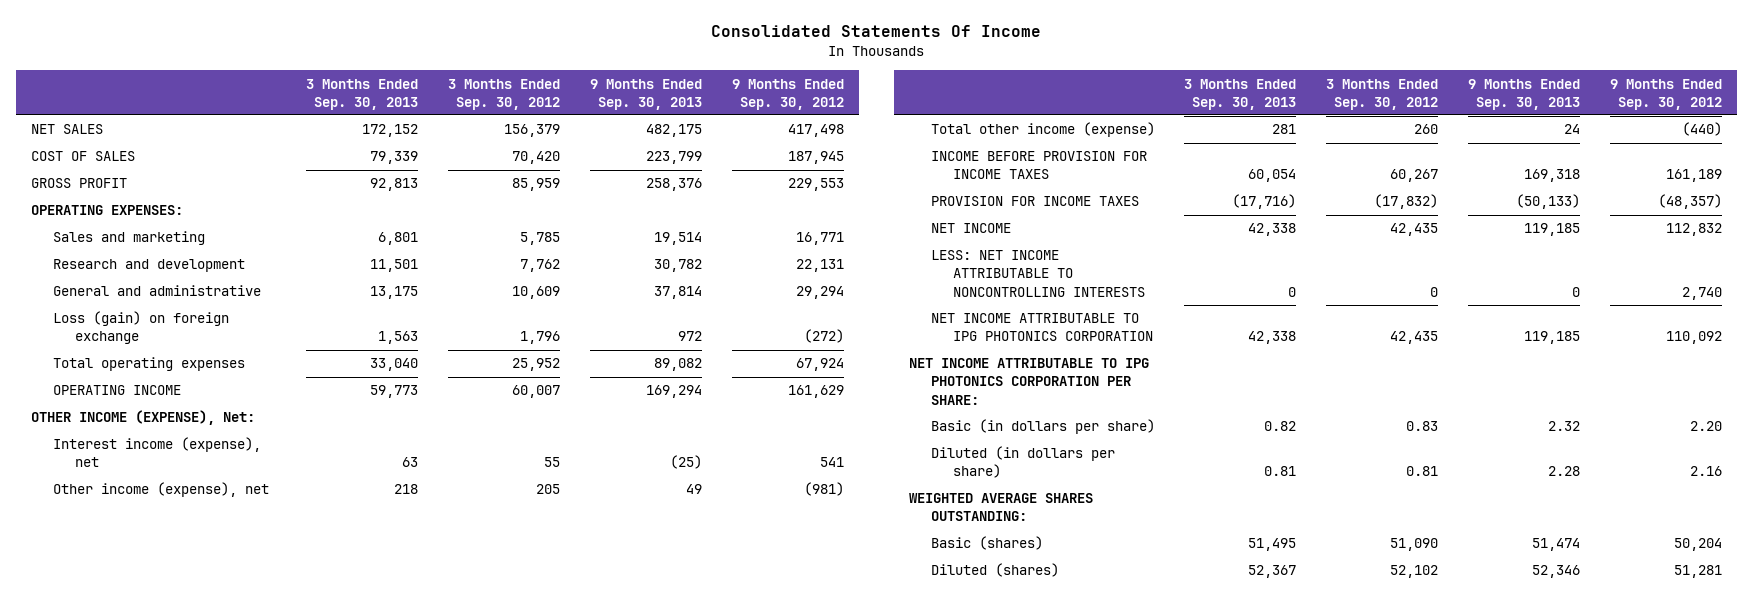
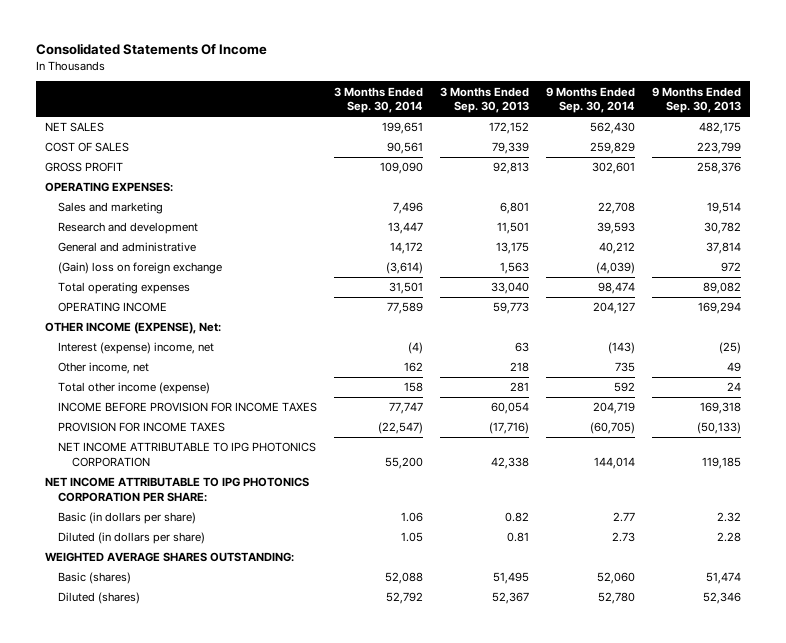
[448,78,561,110] 3 Months Ended Sep. 30, 2012 -> none
[731,78,844,110] 9 Months Ended Sep. 30, 2012 -> none
none -> [334,86,424,114] 3 Months Ended Sep. 30, 2014
none -> [546,86,636,114] 9 Months Ended Sep. 30, 2014
[52,311,229,345] Loss (gain) on foreign exchange -> [58,262,223,275] (Gain) loss on foreign exchange
[52,437,261,468] Interest income (expense), net -> [58,342,215,355] Interest (expense) income, net
[52,482,269,498] Other income (expense), net -> [58,362,150,375] Other income, net
[930,223,1011,234] NET INCOME -> none
[930,250,1145,297] LESS: NET INCOME ATTRIBUTABLE TO NONCONTROLLING INTERESTS -> none

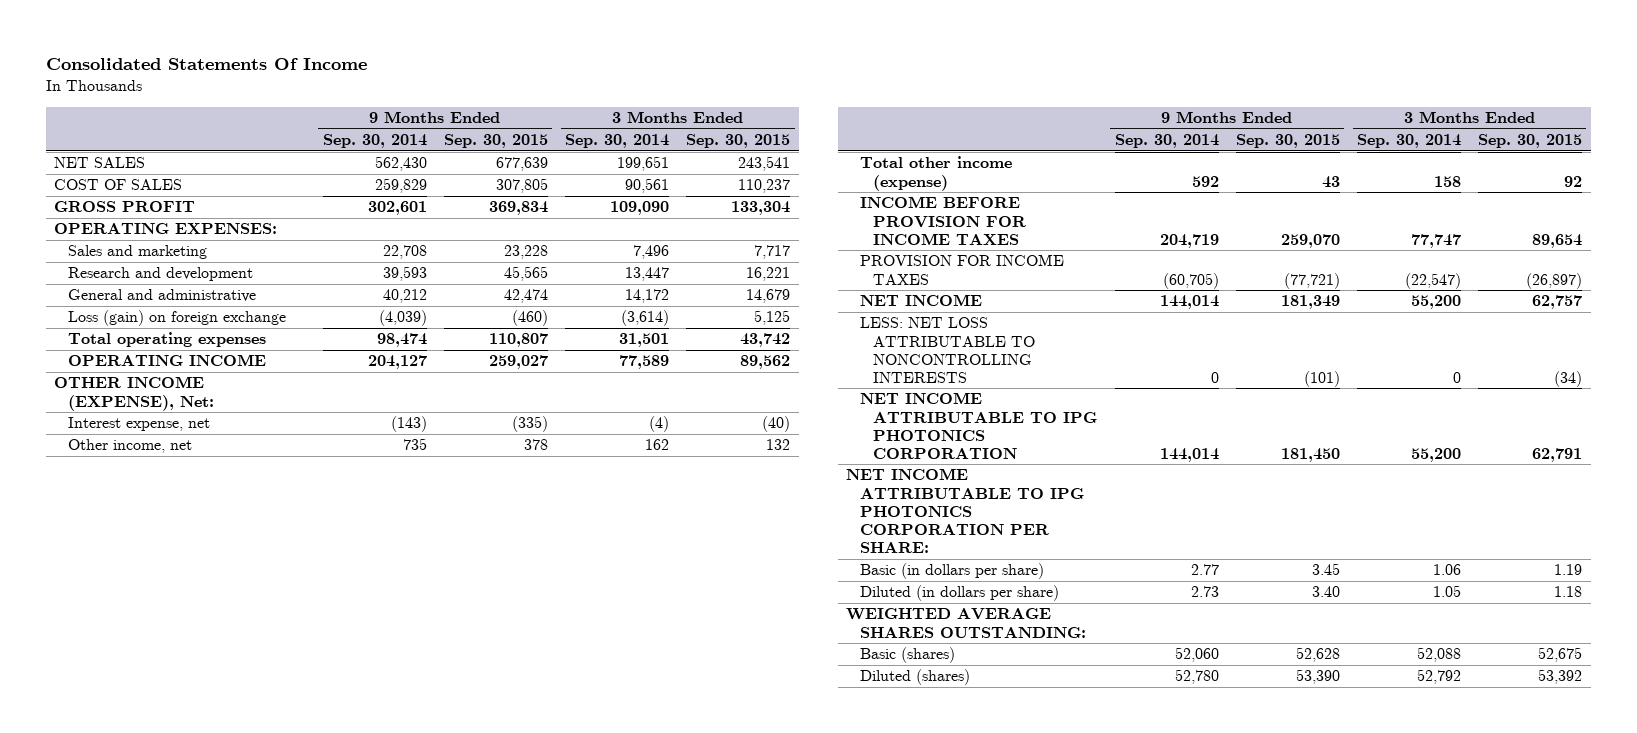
[440,86,530,114] 3 Months Ended Sep. 30, 2013 -> none
[652,86,742,114] 9 Months Ended Sep. 30, 2013 -> none
none -> [443,134,548,149] Sep. 30, 2015
none -> [686,134,791,149] Sep. 30, 2015
[58,262,223,275] (Gain) loss on foreign exchange -> [67,310,286,327] Loss (gain) on foreign exchange
[58,342,215,355] Interest (expense) income, net -> [67,417,210,432] Interest expense, net
none -> [859,294,982,307] NET INCOME
none -> [859,317,1036,383] LESS: NET LOSS ATTRIBUTABLE TO NONCONTROLLING INTERESTS

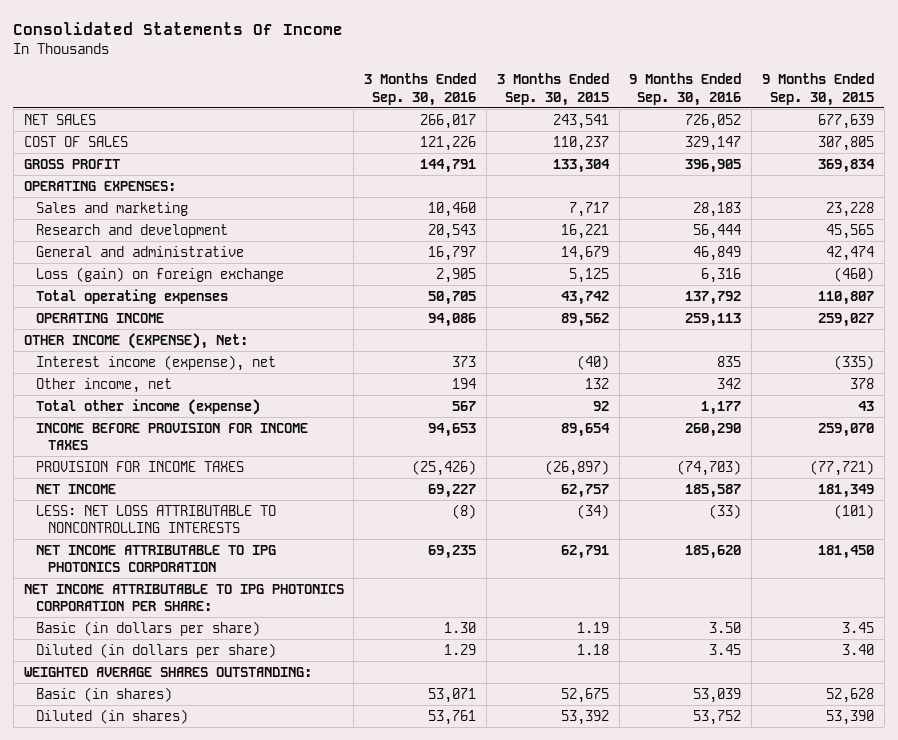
[322,134,427,149] Sep. 30, 2014 -> none
[565,134,670,149] Sep. 30, 2014 -> none
none -> [364,73,477,106] 3 Months Ended Sep. 30, 2016
none -> [629,73,742,106] 9 Months Ended Sep. 30, 2016
[67,417,210,432] Interest expense, net -> [35,354,276,371] Interest income (expense), net
[859,647,955,664] Basic (shares) -> [35,686,172,702] Basic (in shares)
[859,669,970,686] Diluted (shares) -> [35,708,188,724] Diluted (in shares)

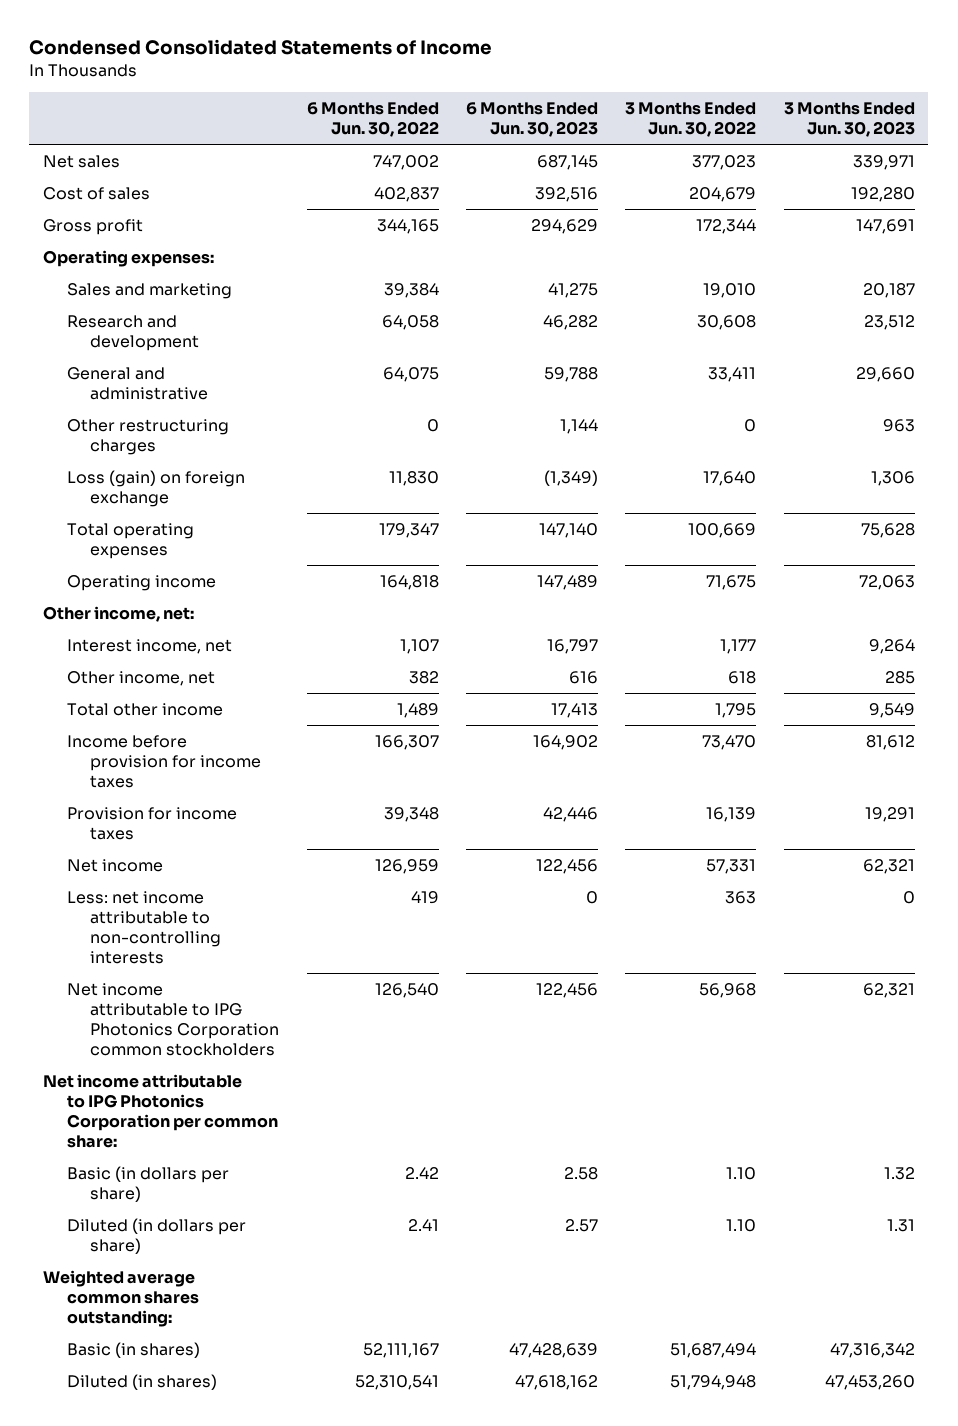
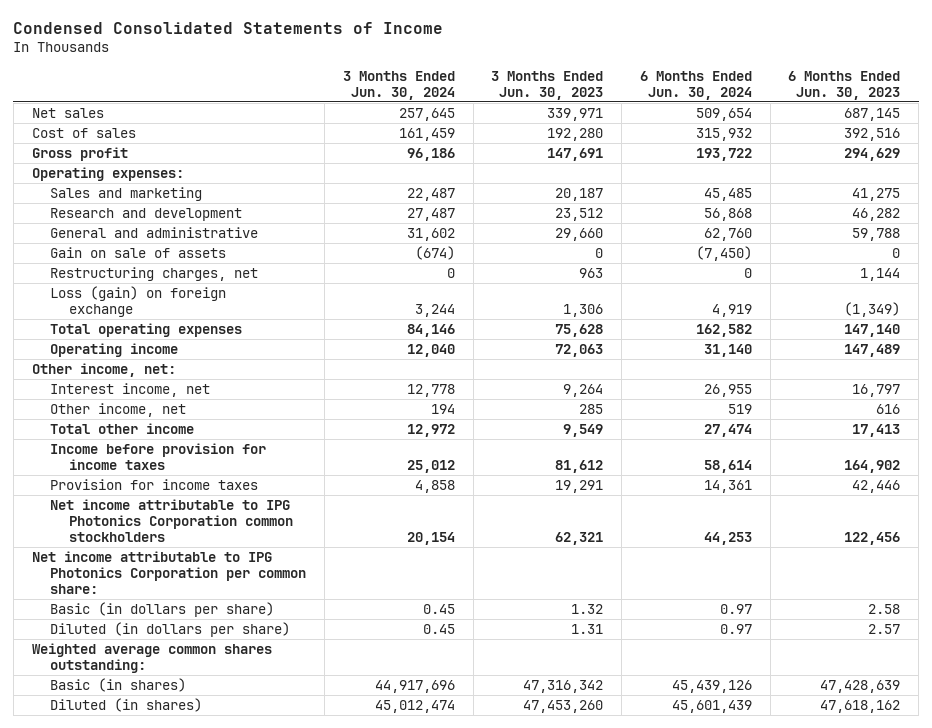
[306,102,439,138] 6 Months Ended Jun. 30, 2022 -> none
[625,102,757,138] 3 Months Ended Jun. 30, 2022 -> none
none -> [342,70,455,100] 3 Months Ended Jun. 30, 2024
none -> [639,70,752,100] 6 Months Ended Jun. 30, 2024
none -> [50,246,227,258] Gain on sale of assets
[66,418,229,456] Other restructuring charges -> [50,266,259,281] Restructuring charges, net
[66,858,163,872] Net income -> none
[66,890,222,965] Less: net income attributable to non-controlling interests -> none

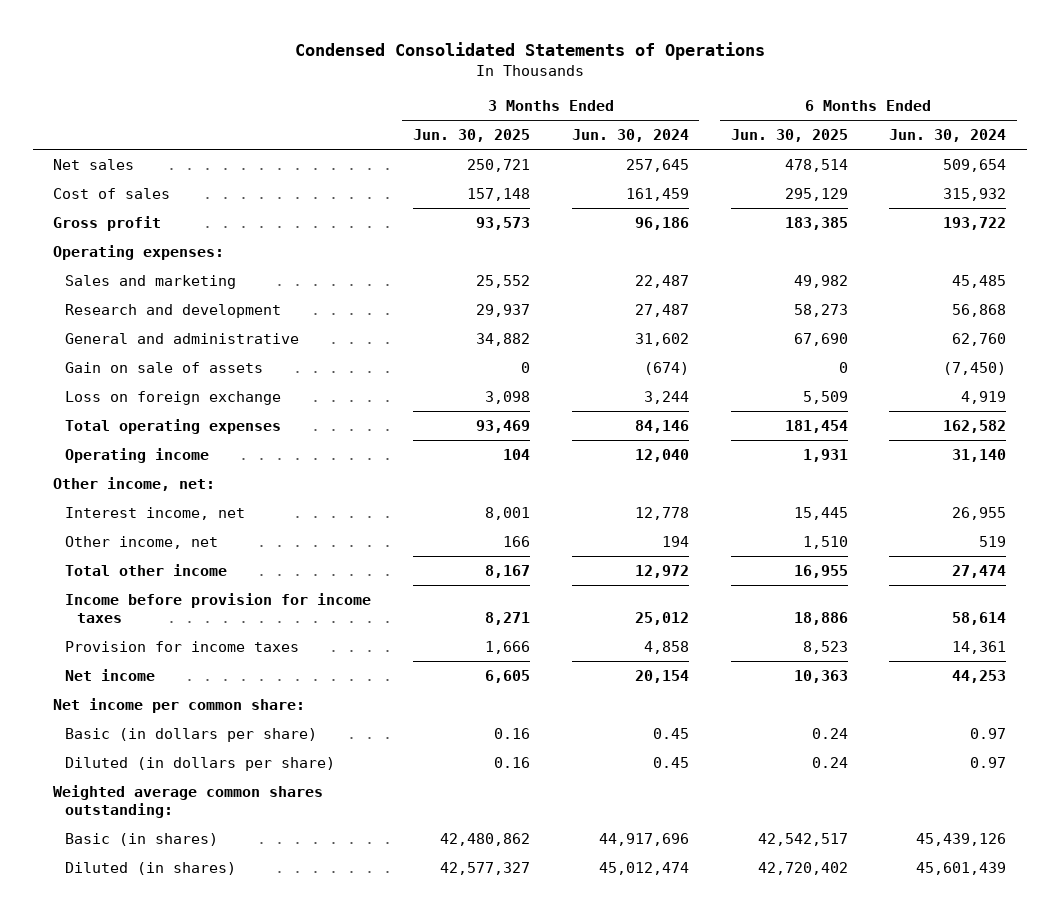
[13,22,444,35] Condensed Consolidated Statements of Income -> [294,41,765,60] Condensed Consolidated Statements of Operations
[491,70,604,100] 3 Months Ended Jun. 30, 2023 -> none
[788,70,901,100] 6 Months Ended Jun. 30, 2023 -> none
none -> [412,129,530,143] Jun. 30, 2025
none -> [730,129,848,143] Jun. 30, 2025
[50,266,259,281] Restructuring charges, net -> none
[50,285,227,317] Loss (gain) on foreign exchange -> [65,390,282,405] Loss on foreign exchange
[50,498,293,542] Net income attributable to IPG Photonics Corporation common stockholders -> [65,668,156,681] Net income
[31,550,307,594] Net income attributable to IPG Photonics Corporation per common share: -> [53,697,306,713] Net income per common share:

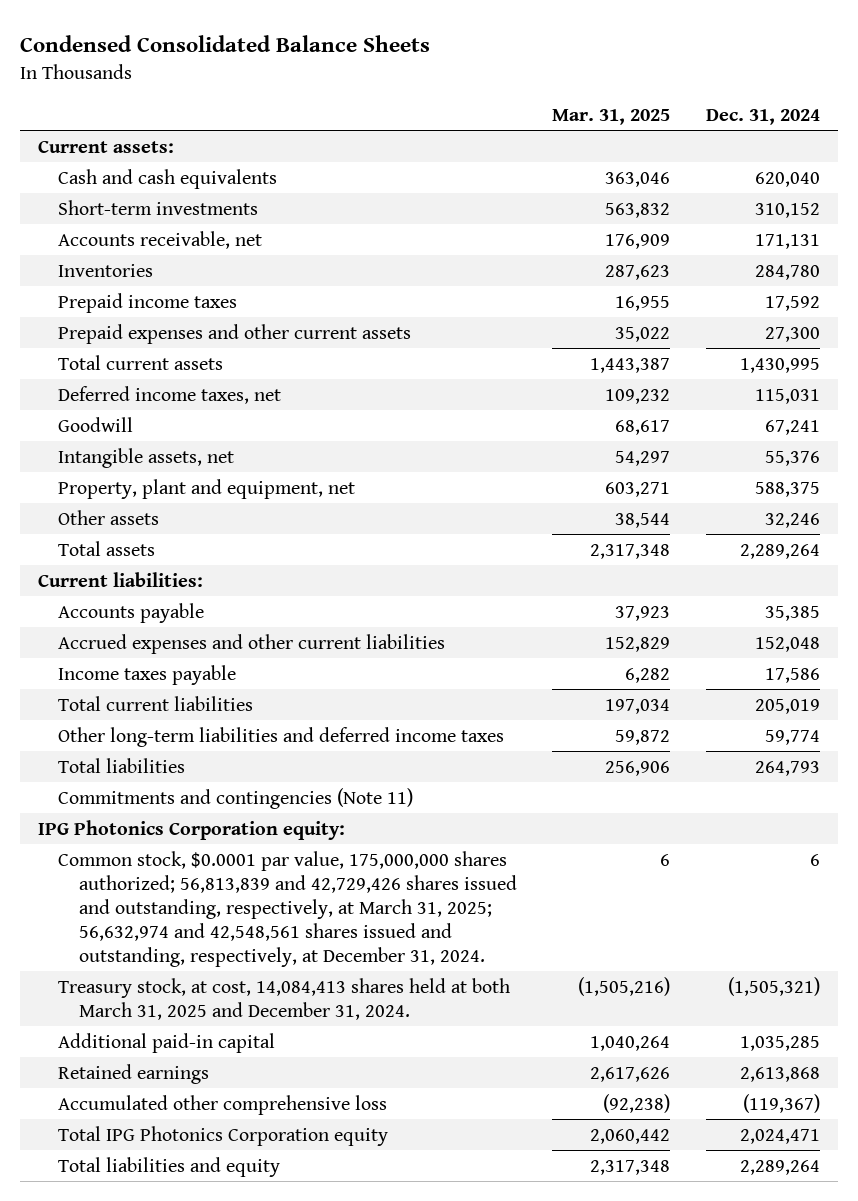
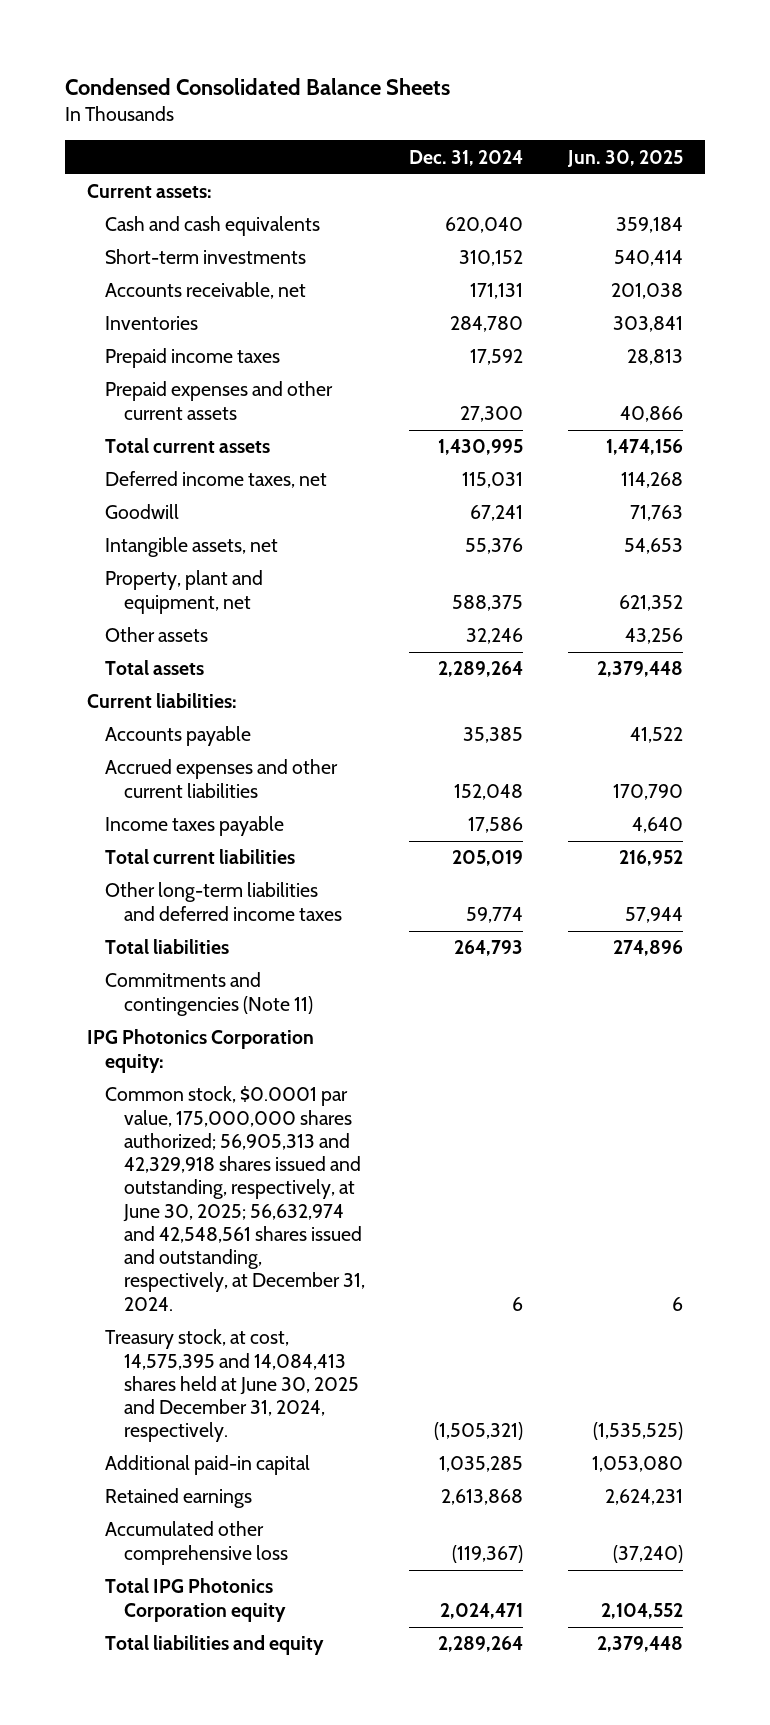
[552,108,671,125] Mar. 31, 2025 -> none
none -> [566,149,683,167] Jun. 30, 2025
[58,850,517,967] Common stock, $0.0001 par value, 175,000,000 shares authorized; 56,813,839 and 42,729,426 shares issued and outstanding, respectively, at March 31, 2025; 56,632,974 and 42,548,561 shares issued and outstanding, respectively, at December 31, 2024. -> [105,1086,365,1311] Common stock, $0.0001 par value, 175,000,000 shares authorized; 56,905,313 and 42,329,918 shares issued and outstanding, respectively, at June 30, 2025; 56,632,974 and 42,548,561 shares issued and outstanding, respectively, at December 31, 2024.
[58,977,511,1020] Treasury stock, at cost, 14,084,413 shares held at both March 31, 2025 and December 31, 2024. -> [105,1329,359,1443] Treasury stock, at cost, 14,575,395 and 14,084,413 shares held at June 30, 2025 and December 31, 2024, respectively.

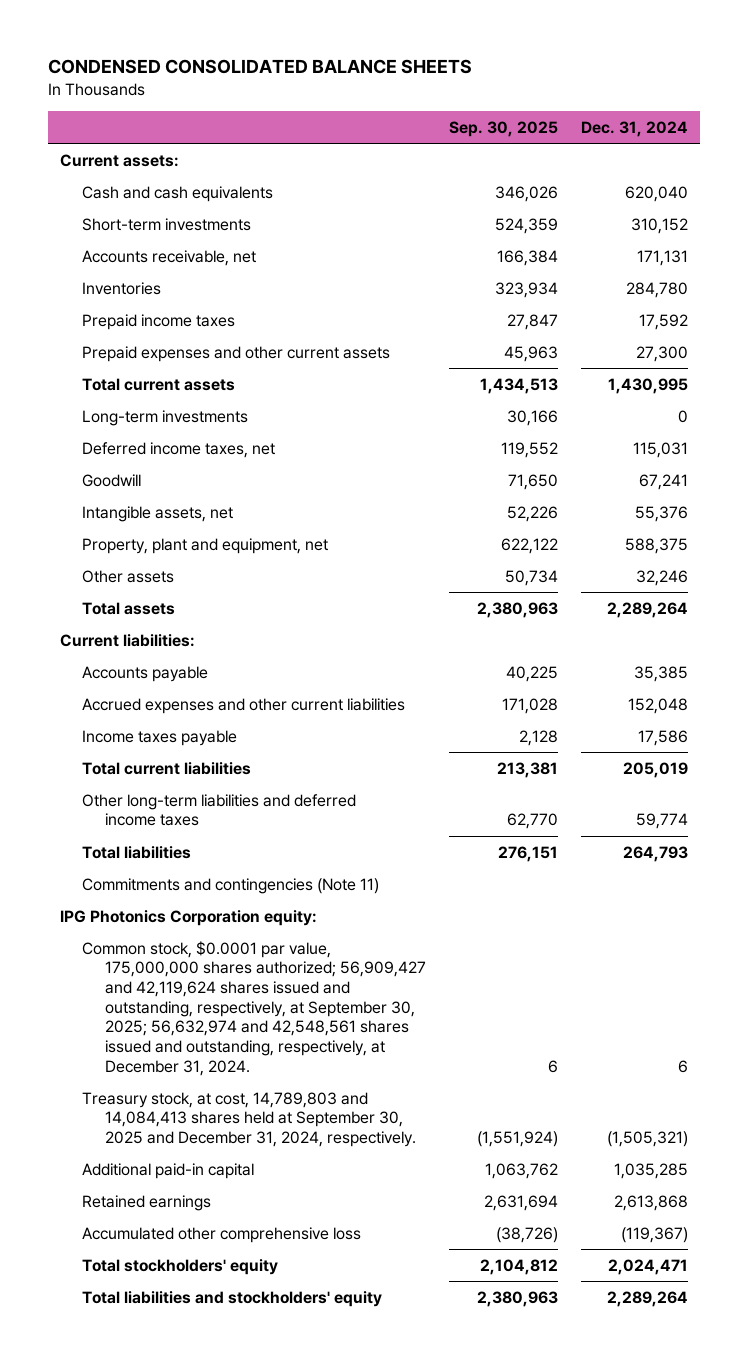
[64,77,450,95] Condensed Consolidated Balance Sheets -> [47,59,472,75] CONDENSED CONSOLIDATED BALANCE SHEETS
[566,149,683,167] Jun. 30, 2025 -> none
none -> [449,120,559,137] Sep. 30, 2025
none -> [82,409,249,426] Long-term investments
[105,1086,365,1311] Common stock, $0.0001 par value, 175,000,000 shares authorized; 56,905,313 and 42,329,918 shares issued and outstanding, respectively, at June 30, 2025; 56,632,974 and 42,548,561 shares issued and outstanding, respectively, at December 31, 2024. -> [82,940,426,1076] Common stock, $0.0001 par value, 175,000,000 shares authorized; 56,909,427 and 42,119,624 shares issued and outstanding, respectively, at September 30, 2025; 56,632,974 and 42,548,561 shares issued and outstanding, respectively, at December 31, 2024.
[105,1329,359,1443] Treasury stock, at cost, 14,575,395 and 14,084,413 shares held at June 30, 2025 and December 31, 2024, respectively. -> [82,1091,416,1148] Treasury stock, at cost, 14,789,803 and 14,084,413 shares held at September 30, 2025 and December 31, 2024, respectively.
[105,1578,286,1622] Total IPG Photonics Corporation equity -> [82,1258,279,1275] Total stockholders' equity
[105,1635,325,1656] Total liabilities and equity -> [82,1290,383,1307] Total liabilities and stockholders' equity

